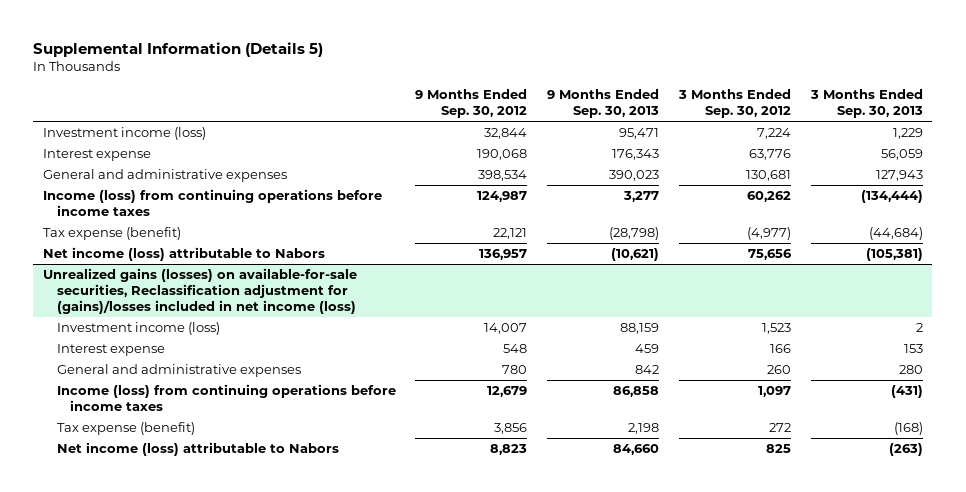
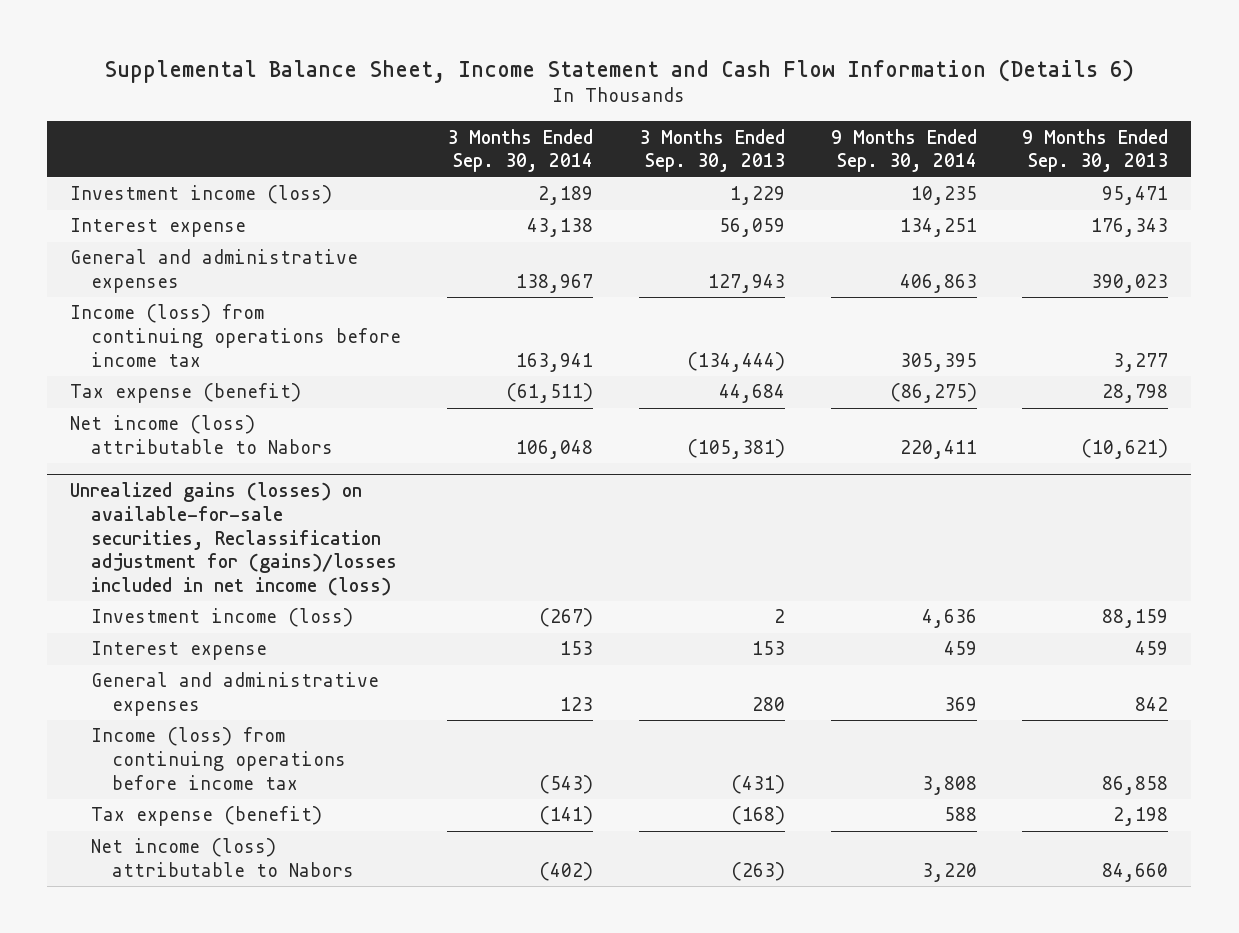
[33,41,324,57] Supplemental Information (Details 5) -> [104,58,1135,83] Supplemental Balance Sheet, Income Statement and Cash Flow Information (Details 6)
[415,89,528,119] 9 Months Ended Sep. 30, 2012 -> none
[677,89,791,119] 3 Months Ended Sep. 30, 2012 -> none
none -> [446,128,593,173] 3 Months Ended Sep. 30, 2014
none -> [830,128,977,173] 9 Months Ended Sep. 30, 2014
[43,188,383,217] Income (loss) from continuing operations before income taxes -> [70,304,402,367] Income (loss) from continuing operations before income tax
[609,226,660,240] (28,798) -> [1102,384,1169,404] 28,798
[868,226,923,240] (44,684) -> [718,384,785,404] 44,684
[56,383,396,412] Income (loss) from continuing operations before income taxes -> [91,727,347,790] Income (loss) from continuing operations before income tax

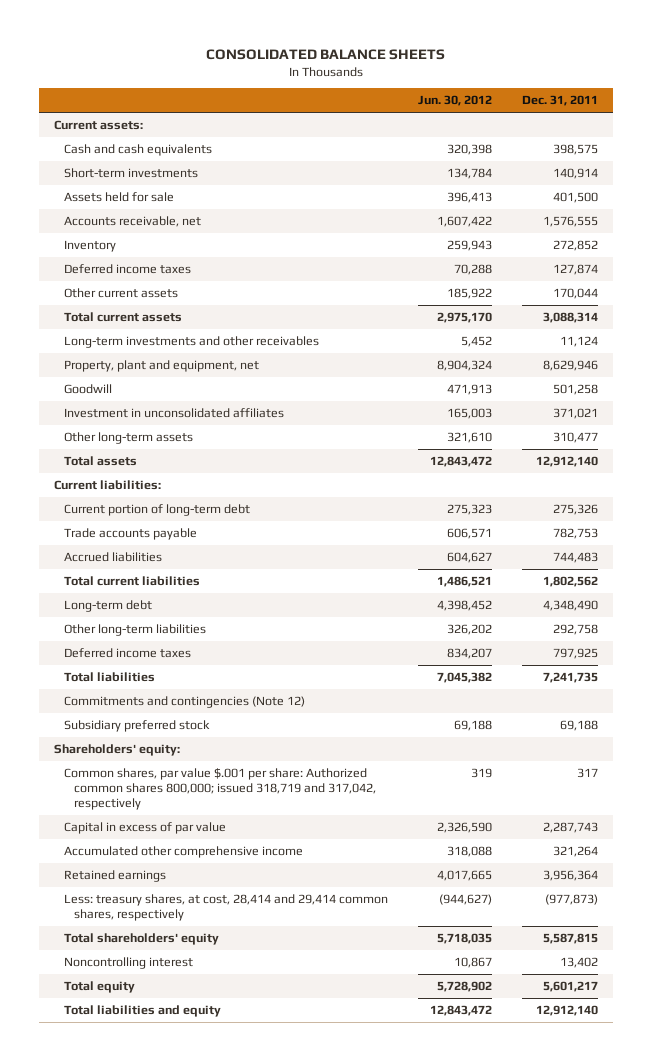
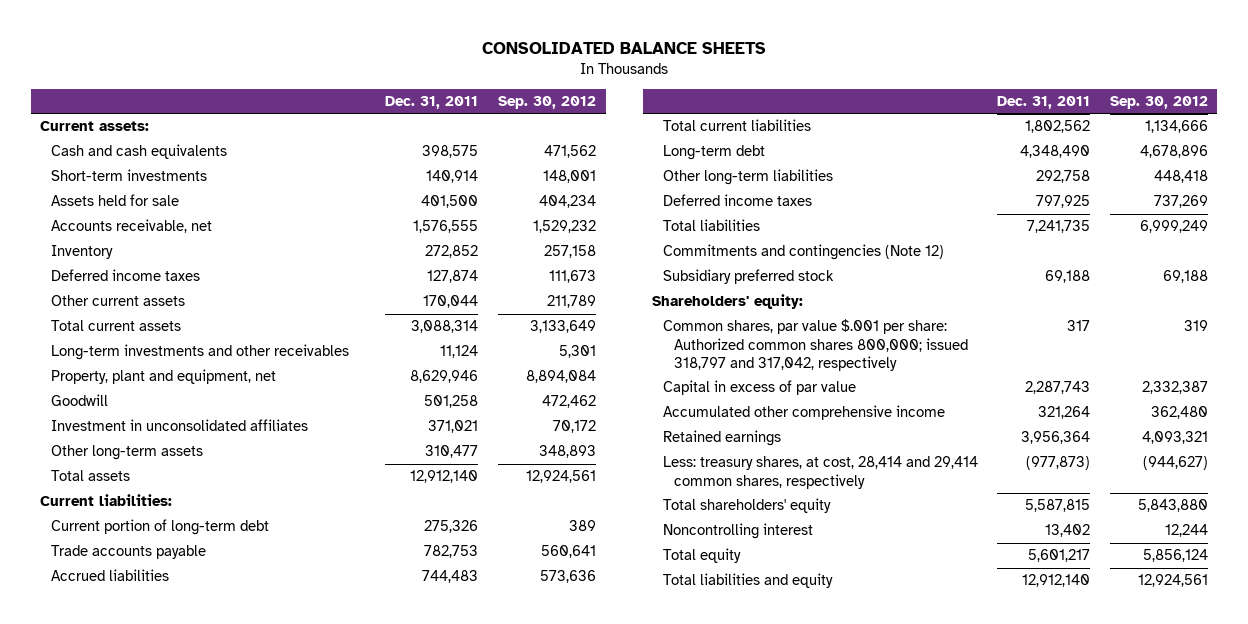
[418,95,493,107] Jun. 30, 2012 -> none
none -> [497,95,596,109] Sep. 30, 2012
[64,768,377,811] Common shares, par value $.001 per share: Authorized common shares 800,000; issued 318,719 and 317,042, respectively -> [662,319,968,371] Common shares, par value $.001 per share: Authorized common shares 800,000; issued 318,797 and 317,042, respectively

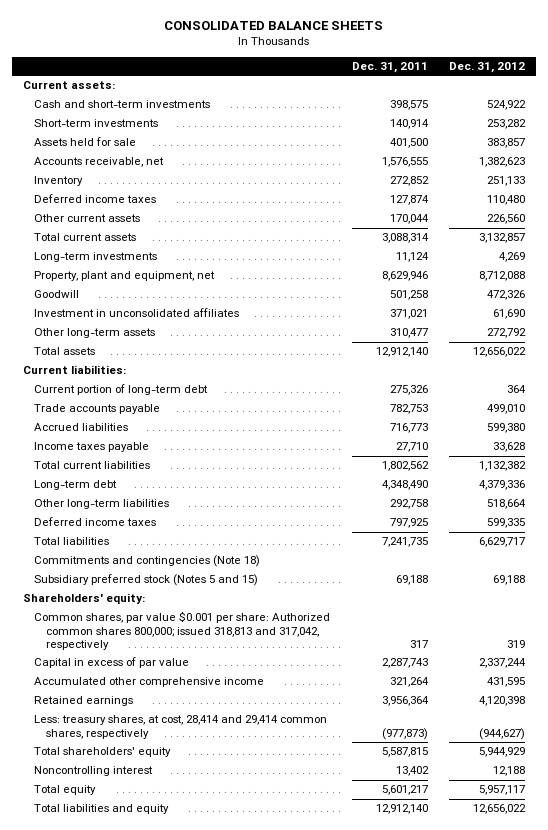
[497,95,596,109] Sep. 30, 2012 -> none
none -> [449,62,526,74] Dec. 31, 2012
[51,144,228,160] Cash and cash equivalents -> [34,100,211,109] Cash and short-term investments
[51,344,350,361] Long-term investments and other receivables -> [34,252,158,263] Long-term investments
[422,570,479,584] 744,483 -> [389,423,428,434] 716,773
none -> [34,442,150,453] Income taxes payable
[662,244,944,261] Commitments and contingencies (Note 12) -> [34,555,261,568] Commitments and contingencies (Note 18)
[662,269,834,285] Subsidiary preferred stock -> [34,574,259,587] Subsidiary preferred stock (Notes 5 and 15)
[662,319,968,371] Common shares, par value $.001 per share: Authorized common shares 800,000; issued 318,797 and 317,042, respectively -> [34,611,331,651] Common shares, par value $0.001 per share: Authorized common shares 800,000; issued 318,813 and 317,042, respectively

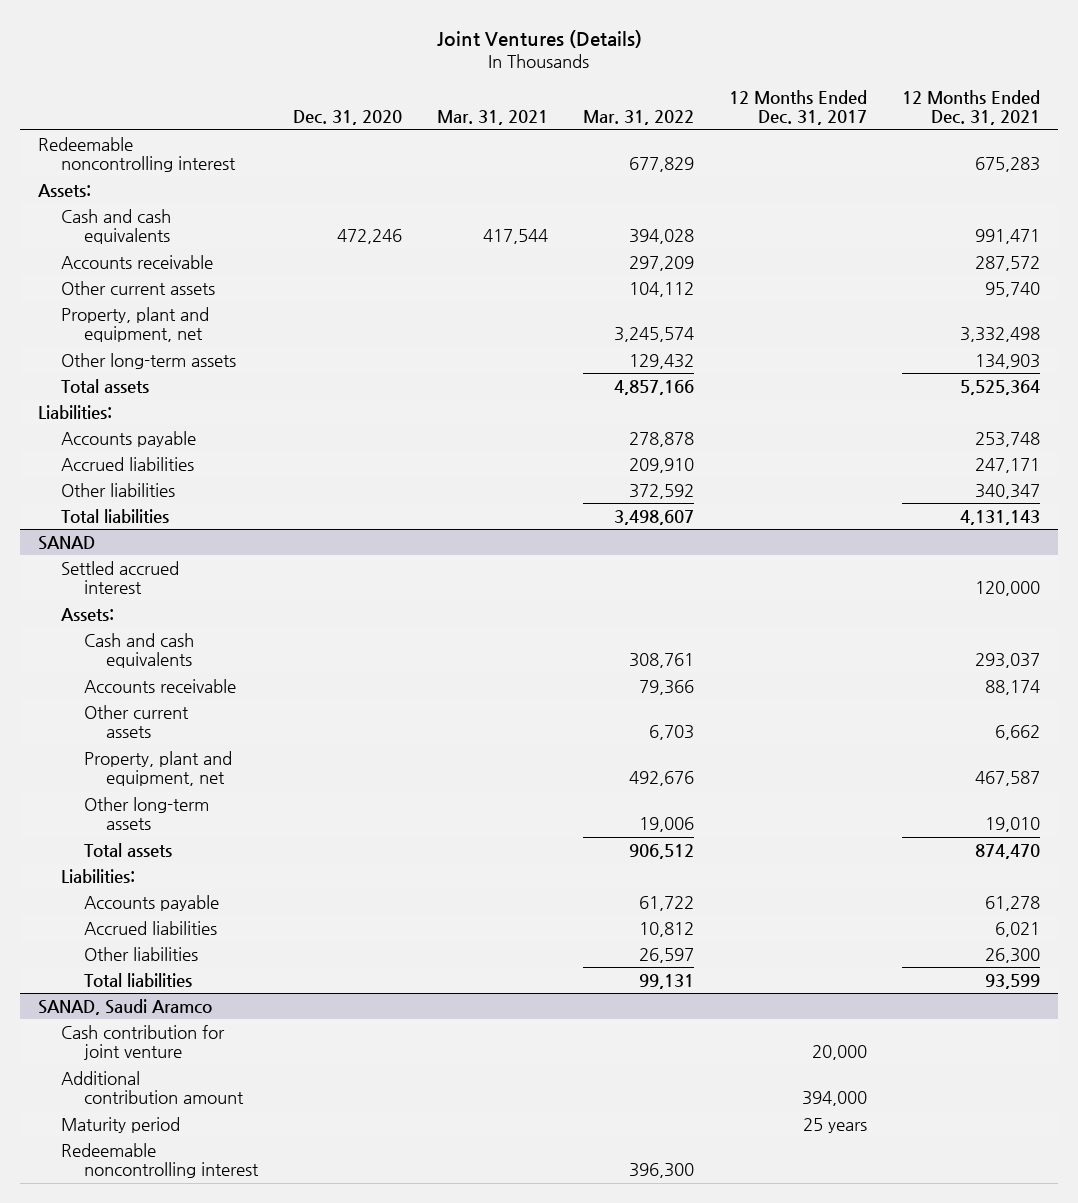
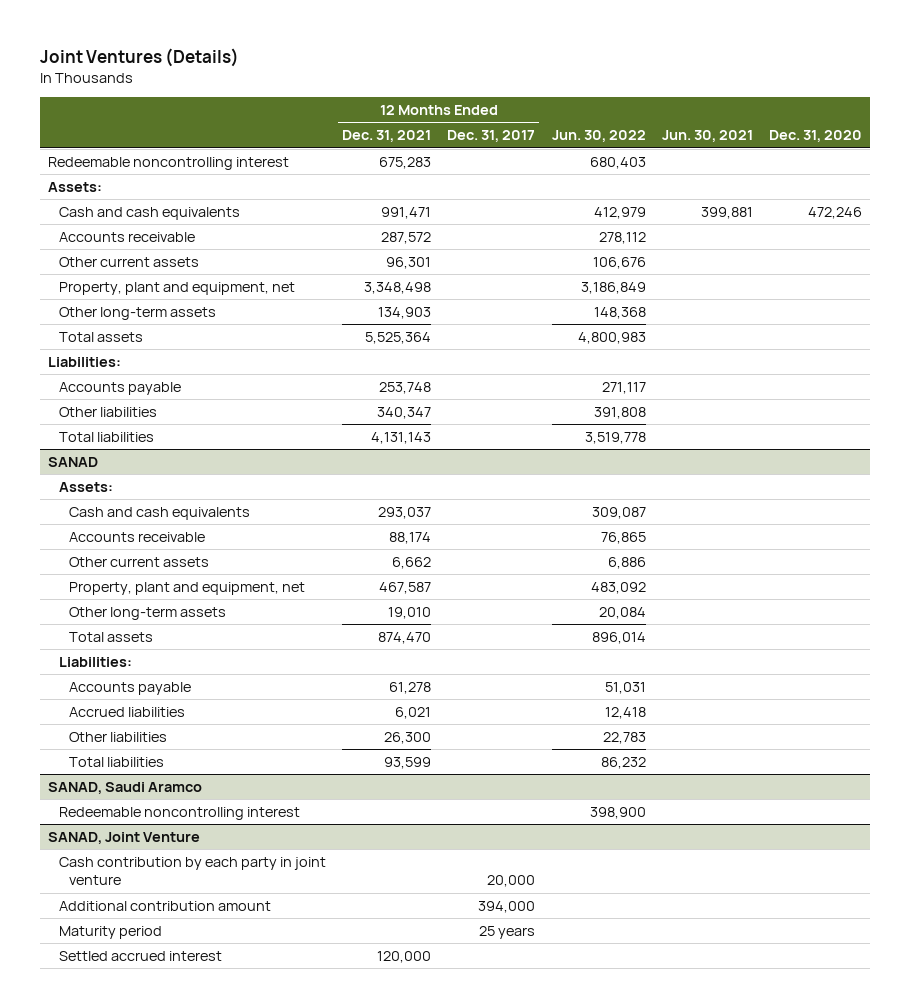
[436,110,548,126] Mar. 31, 2021 -> none
[582,110,694,126] Mar. 31, 2022 -> none
none -> [551,130,646,143] Jun. 30, 2022
none -> [661,130,753,143] Jun. 30, 2021
[985,281,1041,297] 95,740 -> [385,256,431,269] 96,301
[960,327,1041,343] 3,332,498 -> [363,281,431,294] 3,348,498
[60,456,194,471] Accrued liabilities -> none
[60,560,179,595] Settled accrued interest -> none
[60,1142,259,1179] Redeemable noncontrolling interest -> [58,806,300,820] Redeemable noncontrolling interest
none -> [48,831,201,844] SANAD, Joint Venture
[60,1024,225,1061] Cash contribution for joint venture -> [58,856,326,886] Cash contribution by each party in joint venture
none -> [58,950,222,961] Settled accrued interest

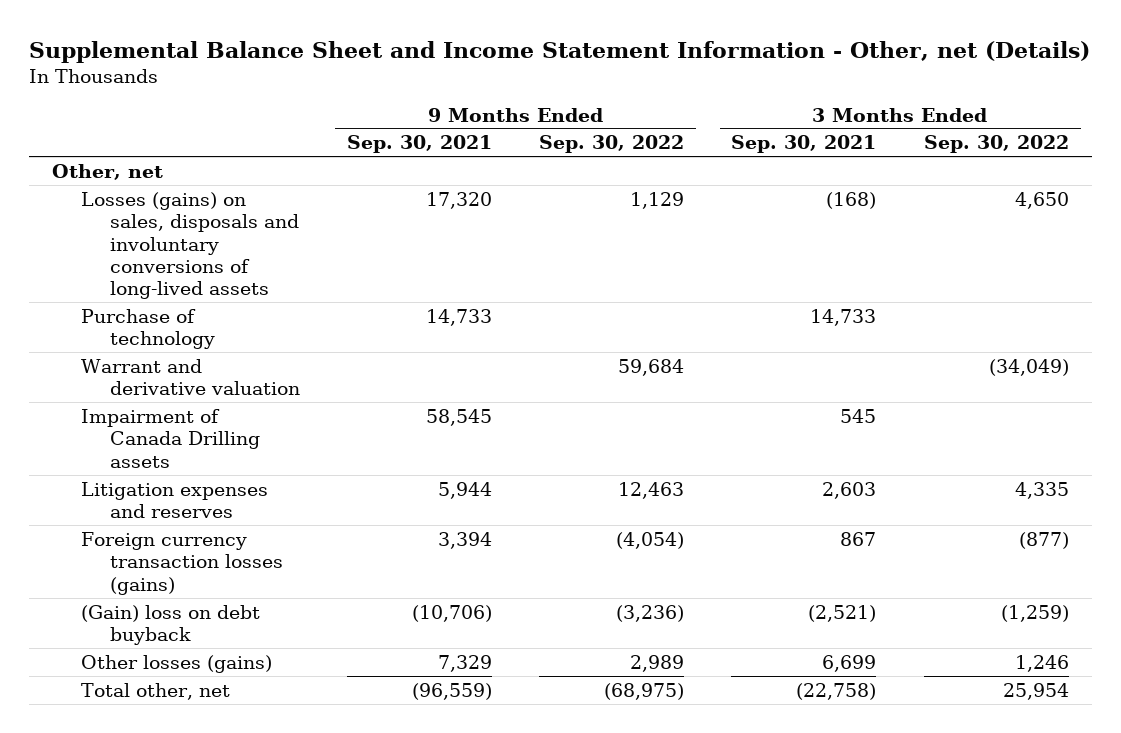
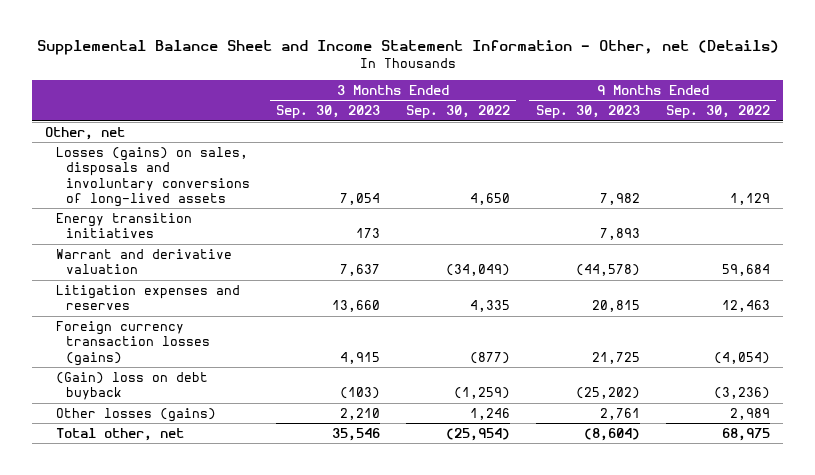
[347,135,493,154] Sep. 30, 2021 -> none
[731,135,877,154] Sep. 30, 2021 -> none
none -> [276,105,381,120] Sep. 30, 2023
none -> [535,105,640,120] Sep. 30, 2023
[81,308,215,350] Purchase of technology -> none
none -> [55,212,192,239] Energy transition initiatives
[81,408,260,468] Impairment of Canada Drilling assets -> none
[604,682,685,700] (68,975) -> [721,427,770,441] 68,975
[1002,682,1069,700] 25,954 -> [445,427,510,441] (25,954)

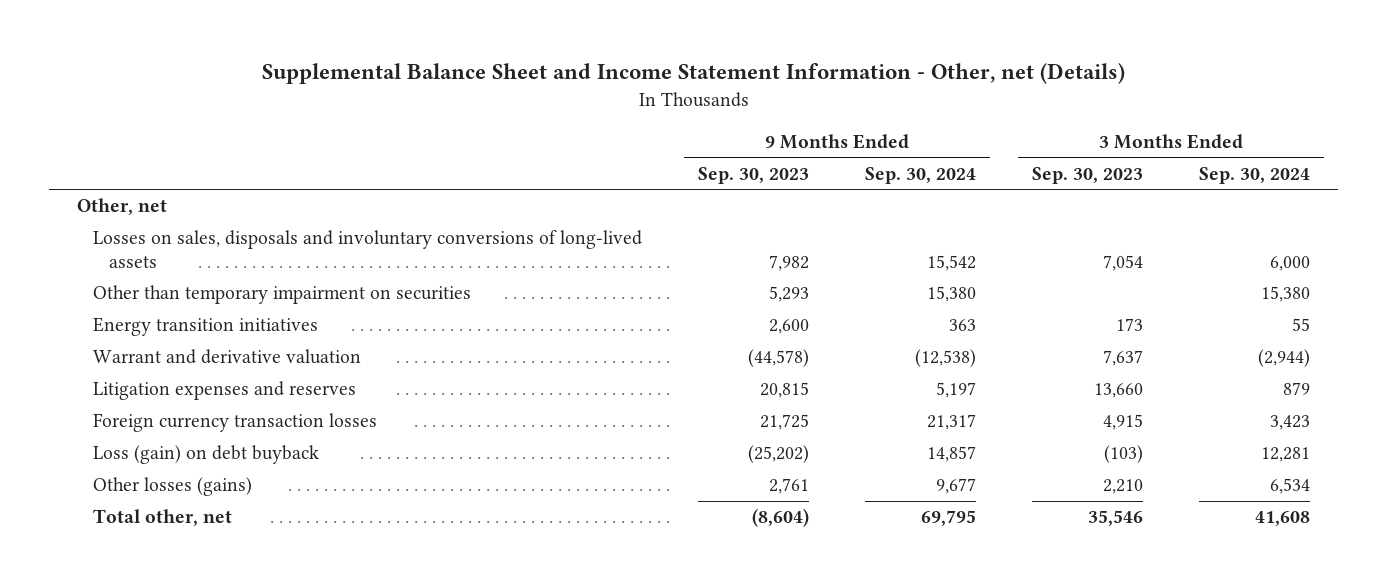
[405,105,510,120] Sep. 30, 2022 -> none
[665,105,770,120] Sep. 30, 2022 -> none
none -> [865,166,977,184] Sep. 30, 2024
none -> [1199,166,1311,184] Sep. 30, 2024
[55,146,251,208] Losses (gains) on sales, disposals and involuntary conversions of long-lived assets -> [93,230,643,268] Losses on sales, disposals and involuntary conversions of long-lived assets
none -> [93,285,472,305] Other than temporary impairment on securities
[599,228,640,241] 7,893 -> [769,319,810,335] 2,600
[55,320,211,366] Foreign currency transaction losses (gains) -> [93,413,378,433] Foreign currency transaction losses
[55,371,208,401] (Gain) loss on debt buyback -> [93,445,320,465] Loss (gain) on debt buyback

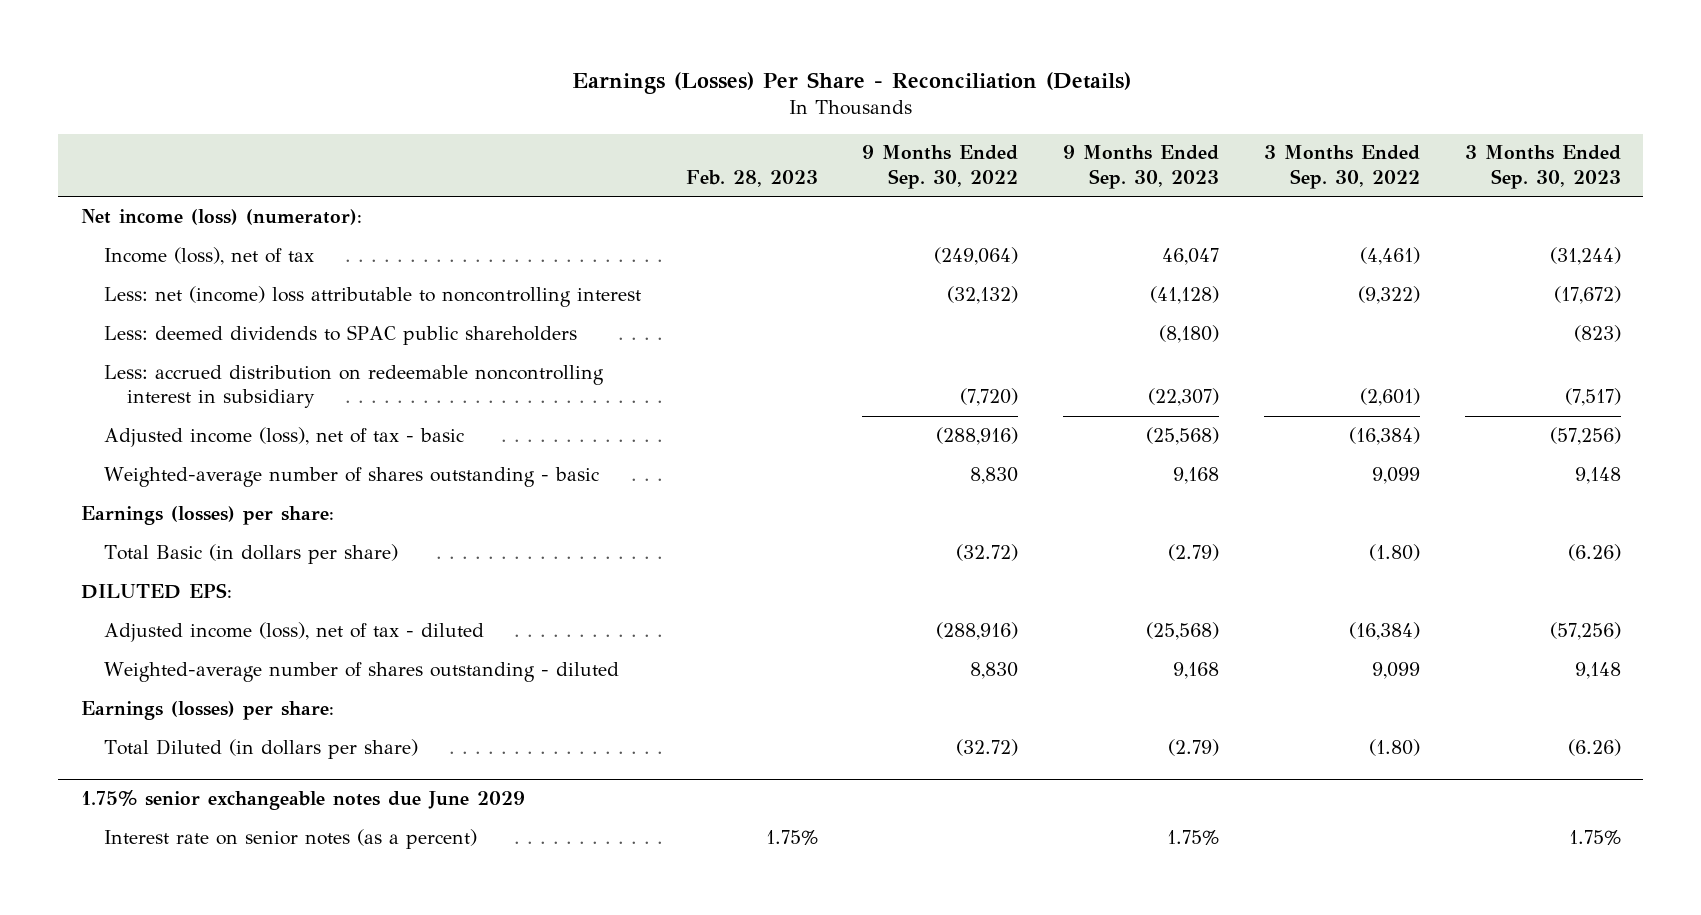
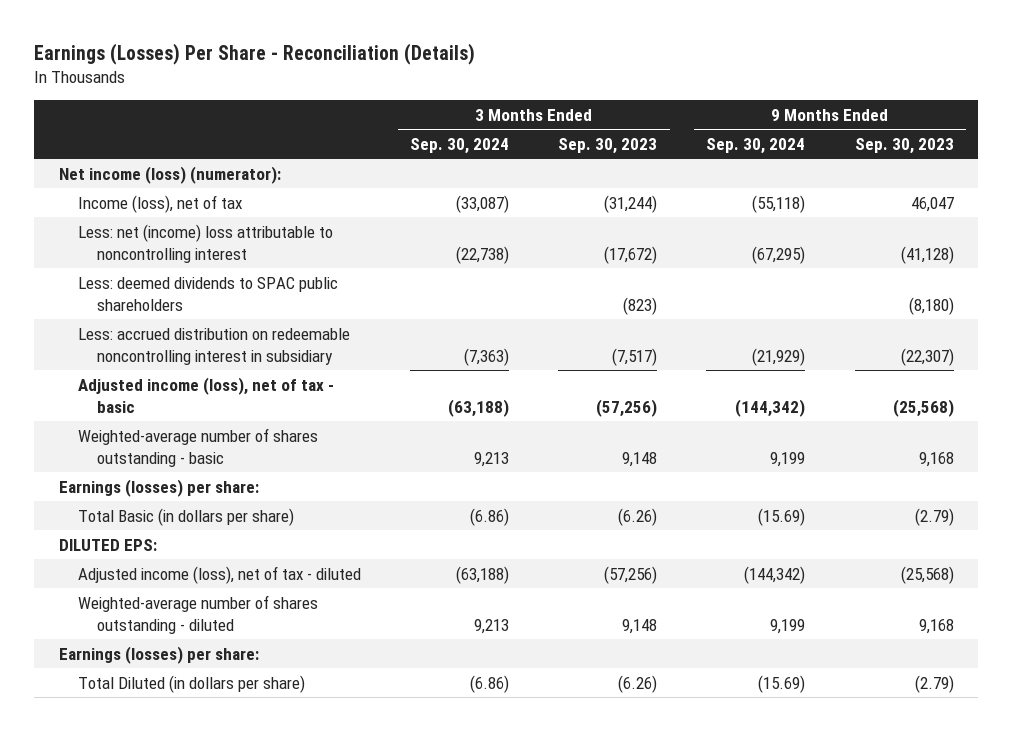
[685,169,818,187] Feb. 28, 2023 -> none
[862,145,1019,189] 9 Months Ended Sep. 30, 2022 -> none
[1263,145,1420,189] 3 Months Ended Sep. 30, 2022 -> none
none -> [410,138,510,155] Sep. 30, 2024
none -> [706,138,806,155] Sep. 30, 2024
[80,788,525,810] 1.75% senior exchangeable notes due June 2029 -> none
[103,828,477,849] Interest rate on senior notes (as a percent) -> none

